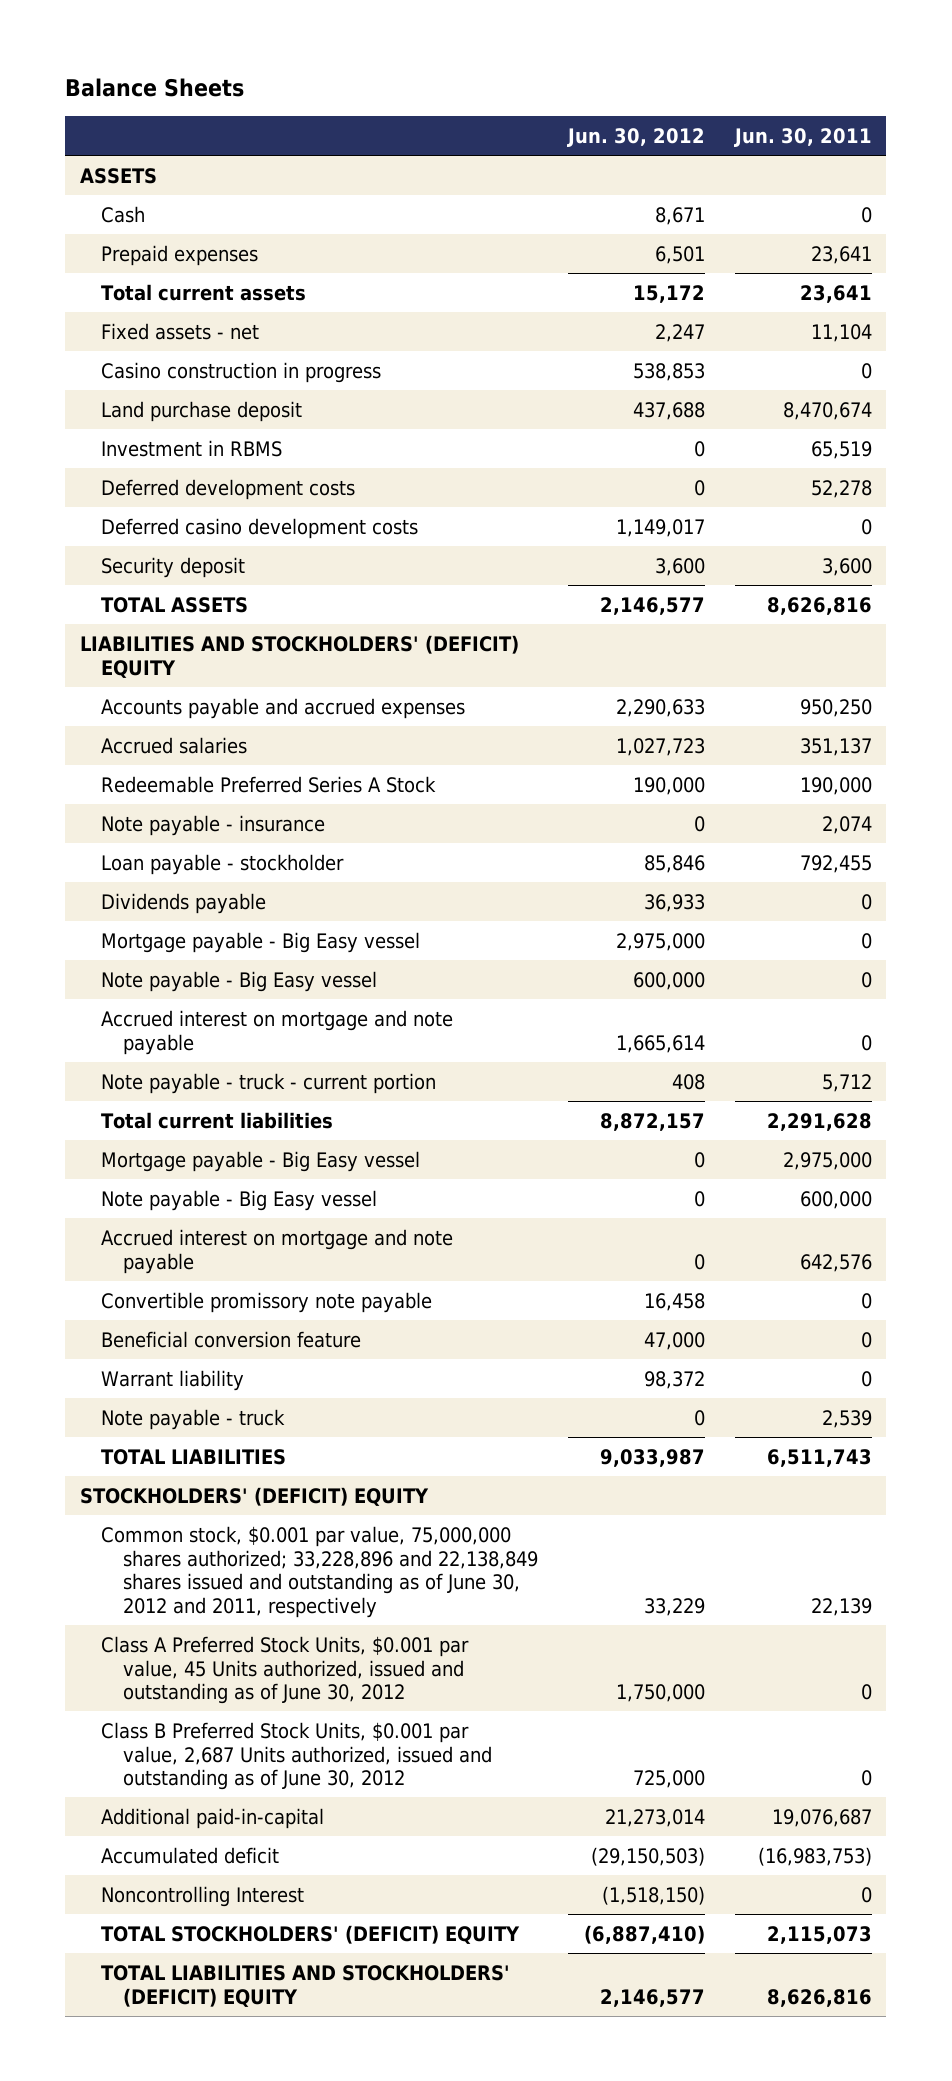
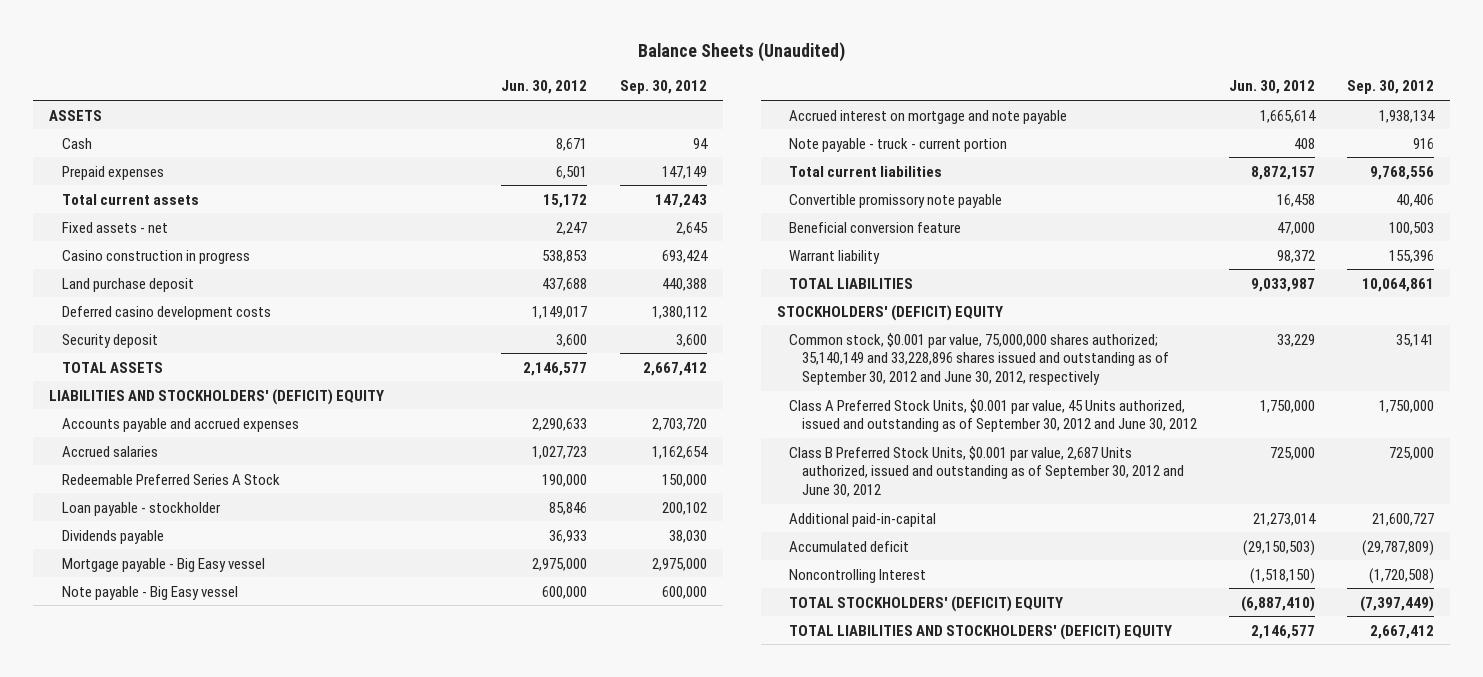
[65,78,245,98] Balance Sheets -> [637,41,845,62] Balance Sheets (Unaudited)
[733,128,872,148] Jun. 30, 2011 -> none
none -> [619,80,707,95] Sep. 30, 2012
[101,439,283,457] Investment in RBMS -> none
[101,478,356,500] Deferred development costs -> none
[101,814,326,836] Note payable - insurance -> none
[101,1150,421,1172] Mortgage payable - Big Easy vessel -> none
[101,1189,378,1211] Note payable - Big Easy vessel -> none
[101,1228,454,1274] Accrued interest on mortgage and note payable -> none
[101,1408,286,1430] Note payable - truck -> none
[101,1525,538,1618] Common stock, $0.001 par value, 75,000,000 shares authorized; 33,228,896 and 22,138,849 shares issued and outstanding as of June 30, 2012 and 2011, respectively -> [789,332,1169,386] Common stock, $0.001 par value, 75,000,000 shares authorized; 35,140,149 and 33,228,896 shares issued and outstanding as of September 30, 2012 and June 30, 2012, respectively
[101,1635,470,1705] Class A Preferred Stock Units, $0.001 par value, 45 Units authorized, issued and outstanding as of June 30, 2012 -> [789,398,1197,433] Class A Preferred Stock Units, $0.001 par value, 45 Units authorized, issued and outstanding as of September 30, 2012 and June 30, 2012
[101,1721,492,1791] Class B Preferred Stock Units, $0.001 par value, 2,687 Units authorized, issued and outstanding as of June 30, 2012 -> [789,445,1184,498] Class B Preferred Stock Units, $0.001 par value, 2,687 Units authorized, issued and outstanding as of September 30, 2012 and June 30, 2012

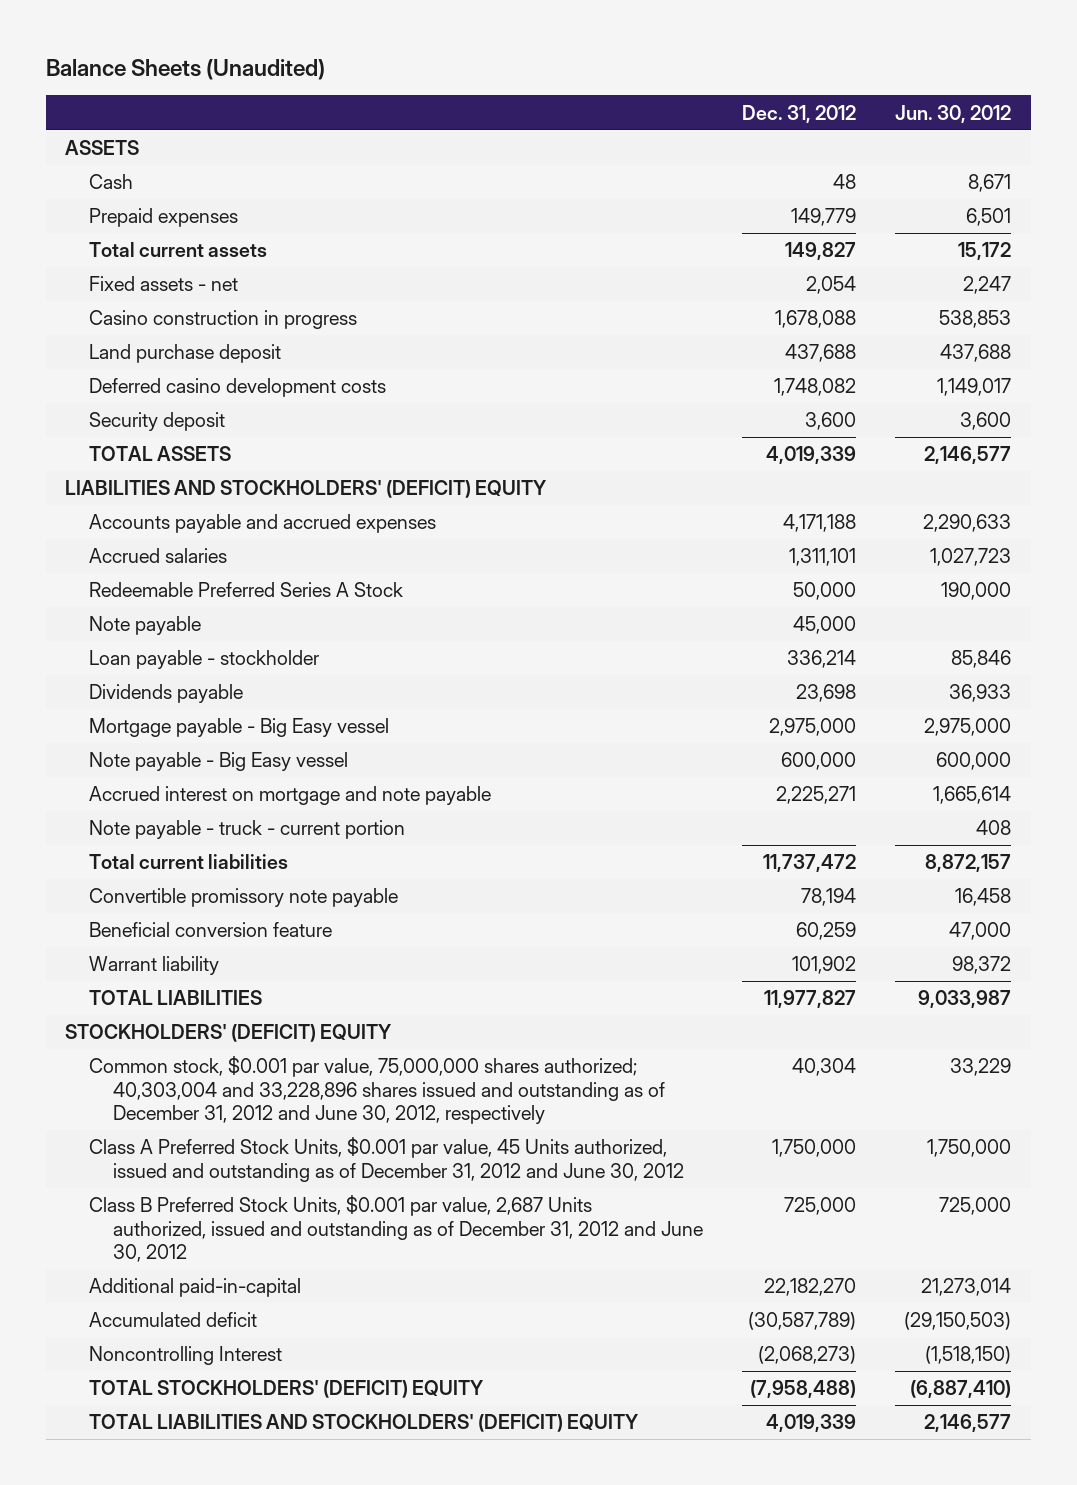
[619,80,707,95] Sep. 30, 2012 -> none
none -> [742,104,857,123] Dec. 31, 2012
none -> [89,616,202,636] Note payable
[789,332,1169,386] Common stock, $0.001 par value, 75,000,000 shares authorized; 35,140,149 and 33,228,896 shares issued and outstanding as of September 30, 2012 and June 30, 2012, respectively -> [89,1056,666,1125] Common stock, $0.001 par value, 75,000,000 shares authorized; 40,303,004 and 33,228,896 shares issued and outstanding as of December 31, 2012 and June 30, 2012, respectively
[789,398,1197,433] Class A Preferred Stock Units, $0.001 par value, 45 Units authorized, issued and outstanding as of September 30, 2012 and June 30, 2012 -> [89,1137,685,1182] Class A Preferred Stock Units, $0.001 par value, 45 Units authorized, issued and outstanding as of December 31, 2012 and June 30, 2012
[789,445,1184,498] Class B Preferred Stock Units, $0.001 par value, 2,687 Units authorized, issued and outstanding as of September 30, 2012 and June 30, 2012 -> [89,1195,704,1263] Class B Preferred Stock Units, $0.001 par value, 2,687 Units authorized, issued and outstanding as of December 31, 2012 and June 30, 2012

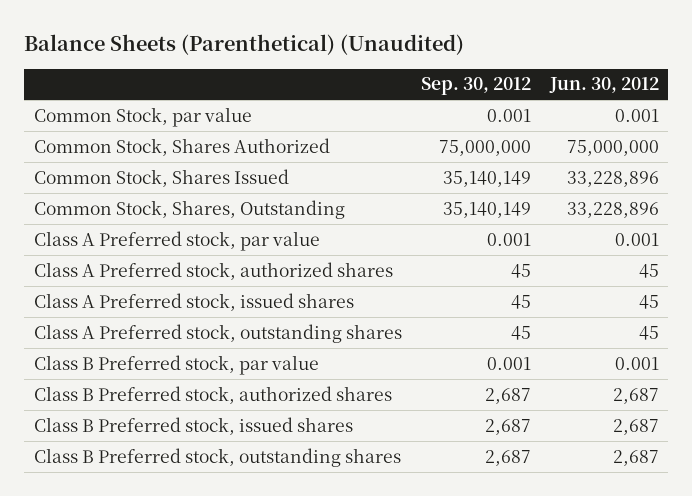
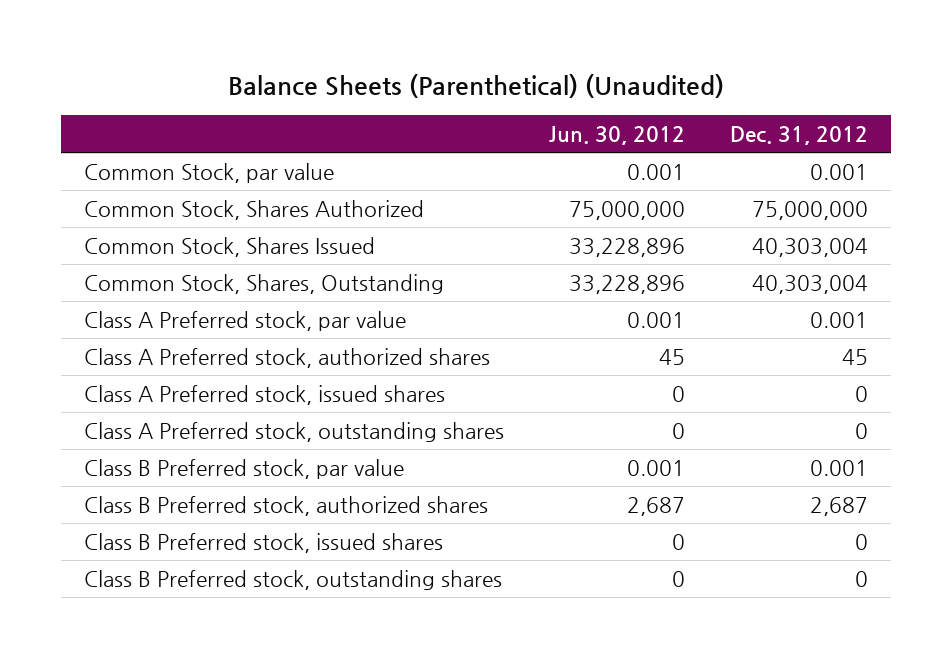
[420,77,531,96] Sep. 30, 2012 -> none
none -> [730,125,869,145] Dec. 31, 2012
[638,294,659,309] 45 -> [671,385,685,402] 0
[638,325,659,340] 45 -> [671,422,685,439] 0
[612,418,659,435] 2,687 -> [671,533,685,550] 0
[612,449,659,466] 2,687 -> [671,570,685,587] 0

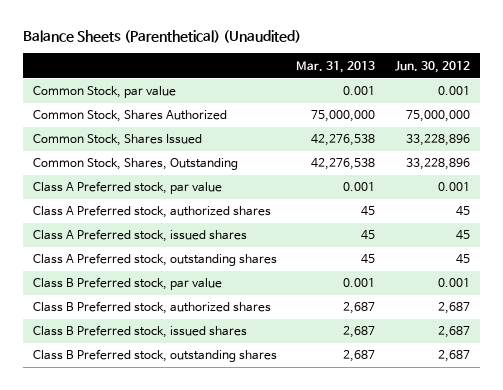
[730,125,869,145] Dec. 31, 2012 -> none
none -> [296,60,376,73] Mar. 31, 2013
[671,385,685,402] 0 -> [456,230,471,241] 45
[671,422,685,439] 0 -> [456,254,471,265] 45
[671,533,685,550] 0 -> [438,326,471,339] 2,687
[671,570,685,587] 0 -> [438,350,471,363] 2,687

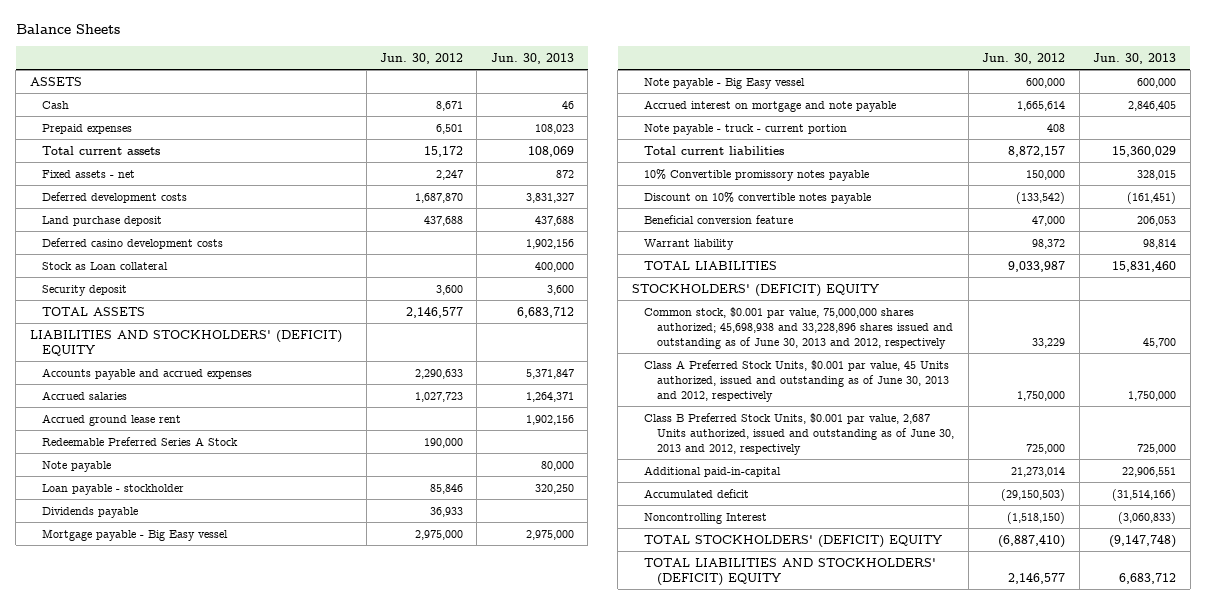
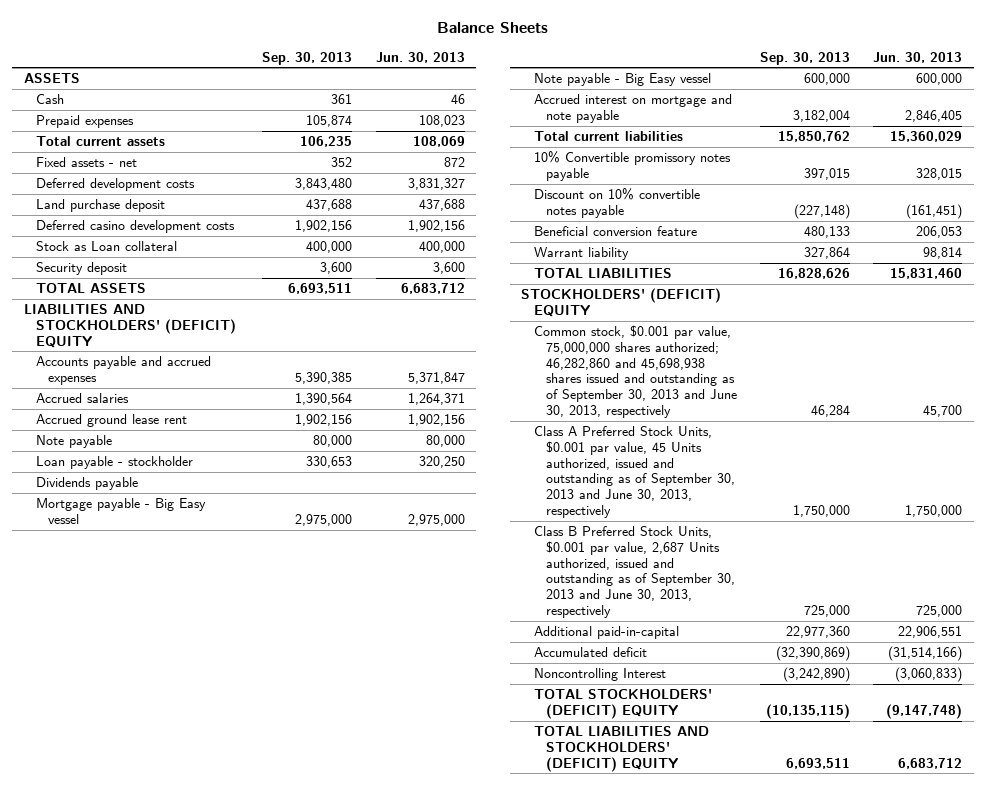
[379,52,463,64] Jun. 30, 2012 -> none
none -> [262,51,353,65] Sep. 30, 2013
[42,436,239,446] Redeemable Preferred Series A Stock -> none
[644,123,848,135] Note payable - truck - current portion -> none
[644,306,954,349] Common stock, $0.001 par value, 75,000,000 shares authorized; 45,698,938 and 33,228,896 shares issued and outstanding as of June 30, 2013 and 2012, respectively -> [533,325,737,418] Common stock, $0.001 par value, 75,000,000 shares authorized; 46,282,860 and 45,698,938 shares issued and outstanding as of September 30, 2013 and June 30, 2013, respectively
[644,359,950,402] Class A Preferred Stock Units, $0.001 par value, 45 Units authorized, issued and outstanding as of June 30, 2013 and 2012, respectively -> [533,426,735,518] Class A Preferred Stock Units, $0.001 par value, 45 Units authorized, issued and outstanding as of September 30, 2013 and June 30, 2013, respectively
[644,412,955,455] Class B Preferred Stock Units, $0.001 par value, 2,687 Units authorized, issued and outstanding as of June 30, 2013 and 2012, respectively -> [533,526,735,618] Class B Preferred Stock Units, $0.001 par value, 2,687 Units authorized, issued and outstanding as of September 30, 2013 and June 30, 2013, respectively

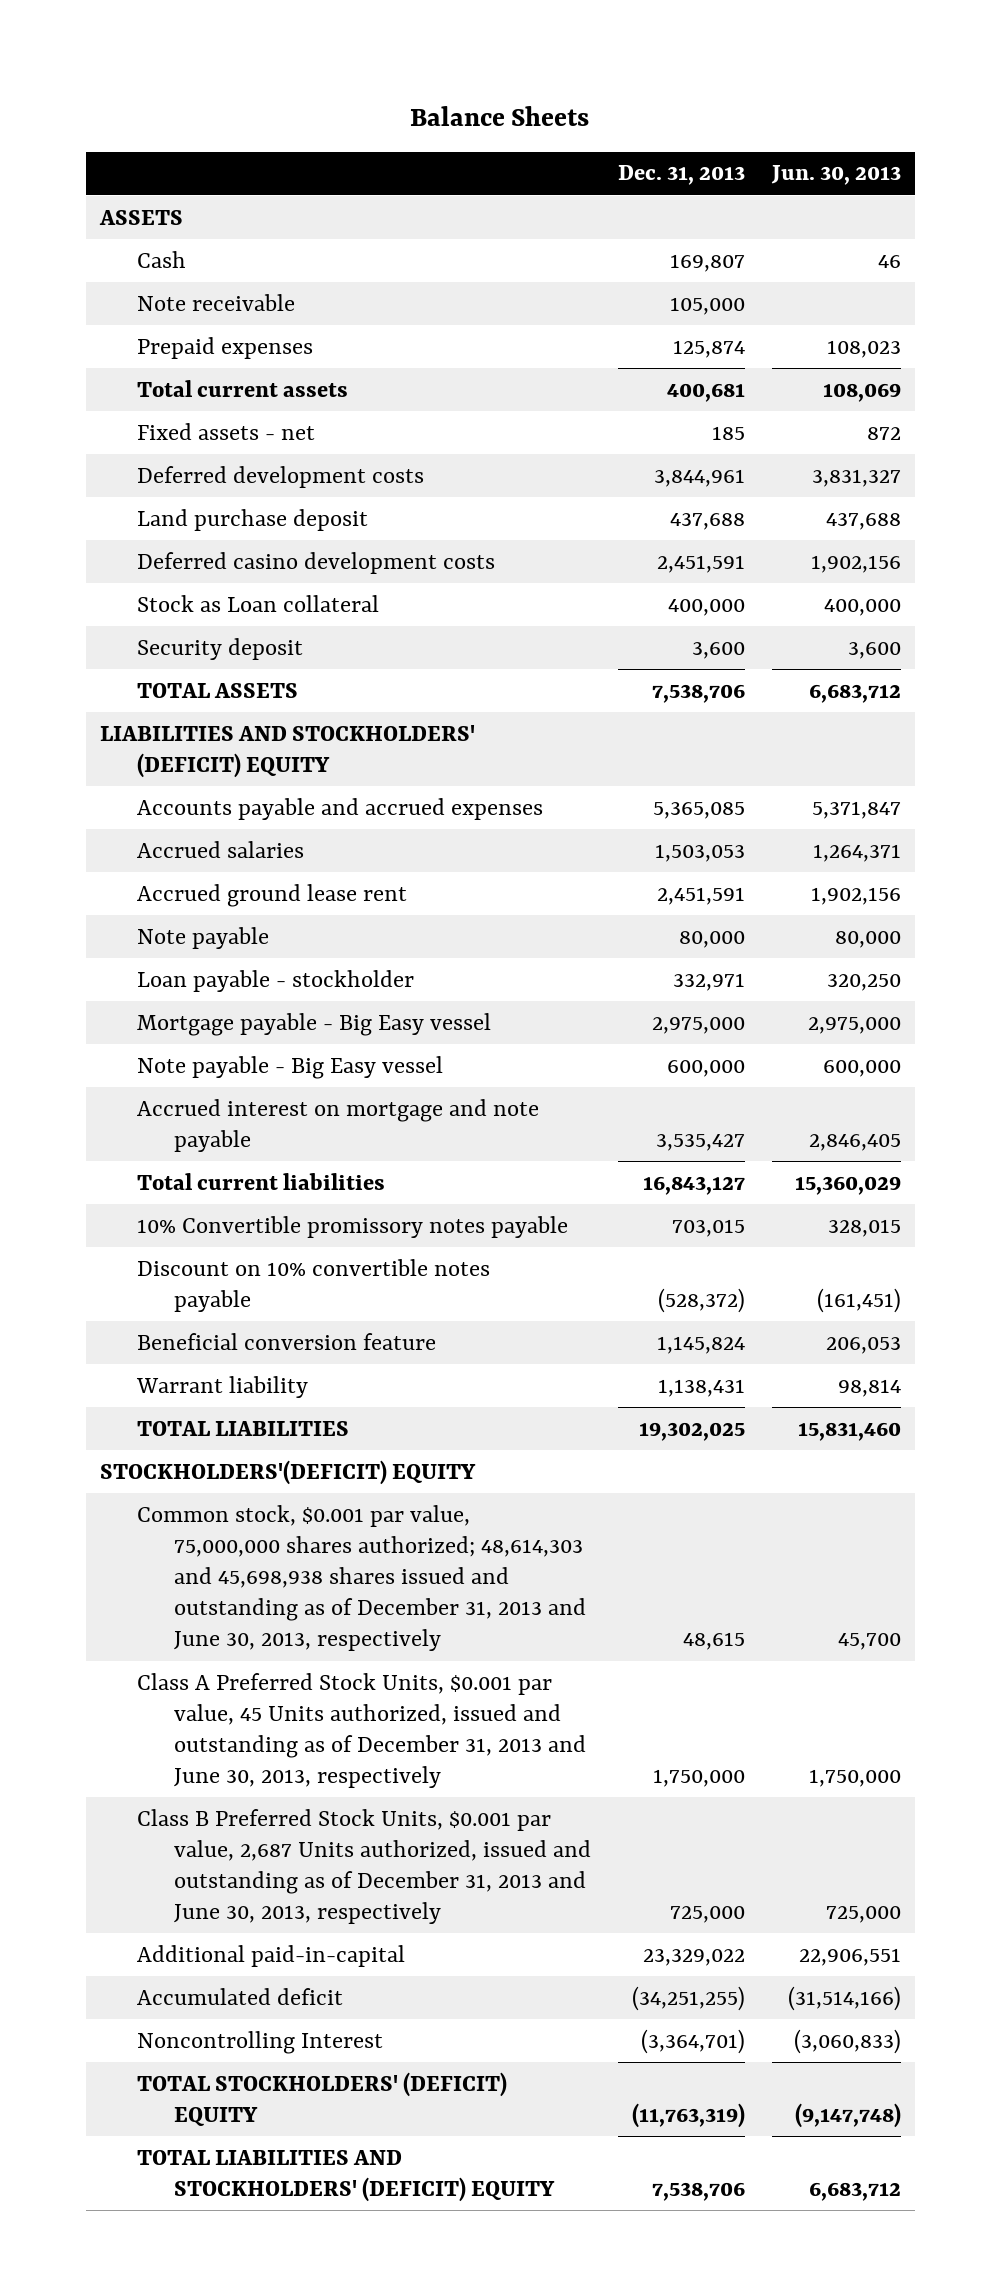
[262,51,353,65] Sep. 30, 2013 -> none
none -> [617,165,745,186] Dec. 31, 2013
none -> [136,293,295,311] Note receivable
[36,477,139,491] Dividends payable -> none
[521,288,722,317] STOCKHOLDERS' (DEFICIT) EQUITY -> [99,1459,476,1485] STOCKHOLDERS'(DEFICIT) EQUITY
[533,325,737,418] Common stock, $0.001 par value, 75,000,000 shares authorized; 46,282,860 and 45,698,938 shares issued and outstanding as of September 30, 2013 and June 30, 2013, respectively -> [136,1504,586,1652] Common stock, $0.001 par value, 75,000,000 shares authorized; 48,614,303 and 45,698,938 shares issued and outstanding as of December 31, 2013 and June 30, 2013, respectively
[533,426,735,518] Class A Preferred Stock Units, $0.001 par value, 45 Units authorized, issued and outstanding as of September 30, 2013 and June 30, 2013, respectively -> [136,1672,586,1789] Class A Preferred Stock Units, $0.001 par value, 45 Units authorized, issued and outstanding as of December 31, 2013 and June 30, 2013, respectively
[533,526,735,618] Class B Preferred Stock Units, $0.001 par value, 2,687 Units authorized, issued and outstanding as of September 30, 2013 and June 30, 2013, respectively -> [136,1808,591,1925] Class B Preferred Stock Units, $0.001 par value, 2,687 Units authorized, issued and outstanding as of December 31, 2013 and June 30, 2013, respectively

